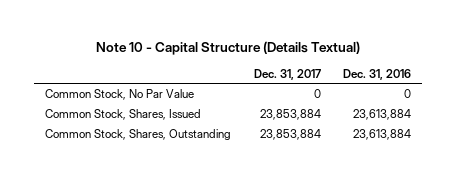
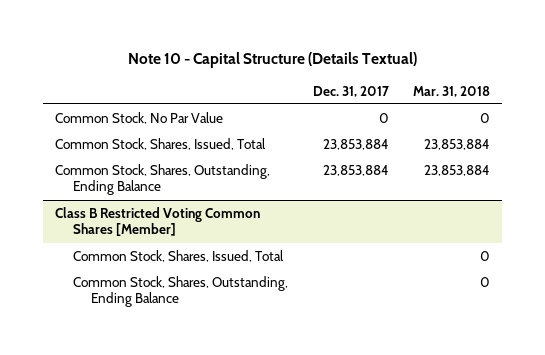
[343,68,412,80] Dec. 31, 2016 -> none
none -> [412,85,490,97] Mar. 31, 2018
[45,109,202,121] Common Stock, Shares, Issued -> [55,137,267,150] Common Stock, Shares, Issued, Total
[45,129,232,141] Common Stock, Shares, Outstanding -> [55,163,271,196] Common Stock, Shares, Outstanding, Ending Balance
none -> [55,206,261,237] Class B Restricted Voting Common Shares [Member]
none -> [73,249,285,262] Common Stock, Shares, Issued, Total
none -> [73,275,289,308] Common Stock, Shares, Outstanding, Ending Balance

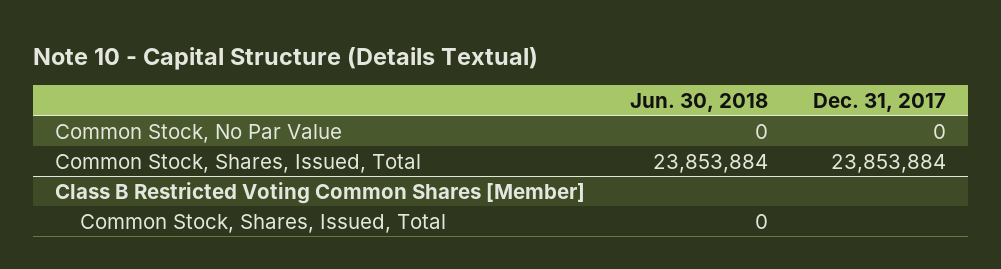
[412,85,490,97] Mar. 31, 2018 -> none
none -> [630,92,769,112] Jun. 30, 2018
[55,163,271,196] Common Stock, Shares, Outstanding, Ending Balance -> none
[73,275,289,308] Common Stock, Shares, Outstanding, Ending Balance -> none

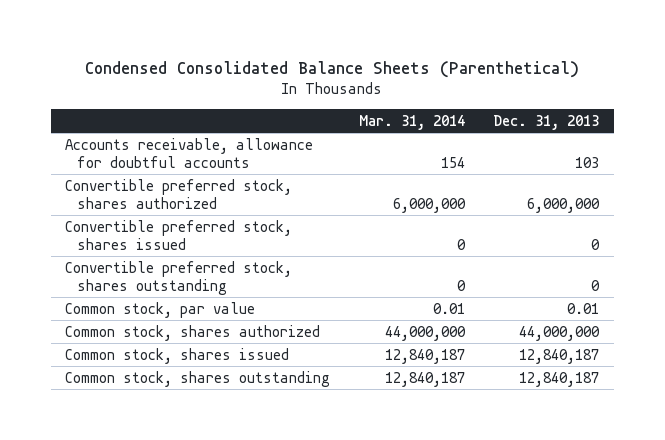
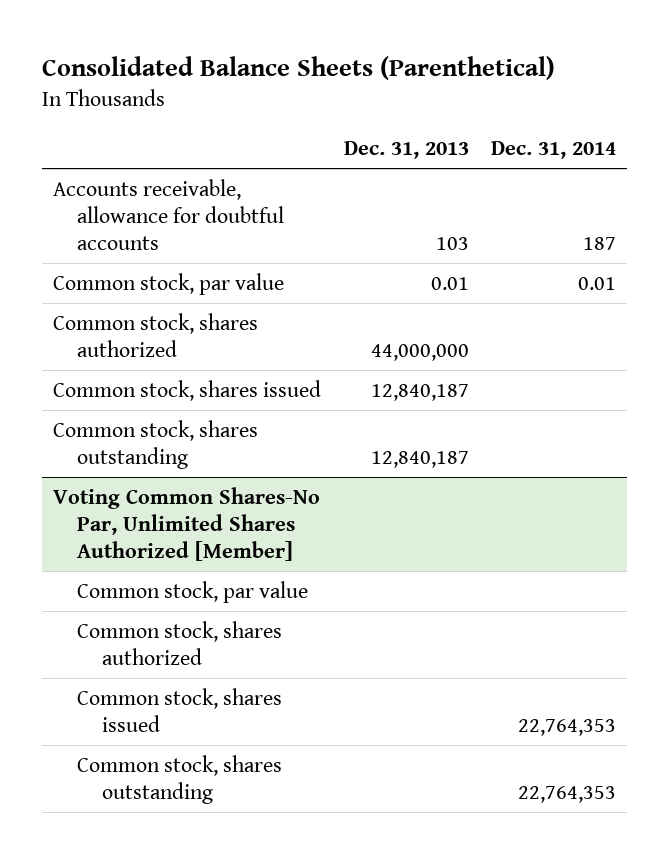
[85,61,580,79] Condensed Consolidated Balance Sheets (Parenthetical) -> [41,56,555,81] Consolidated Balance Sheets (Parenthetical)
[358,114,465,130] Mar. 31, 2014 -> none
none -> [491,141,617,160] Dec. 31, 2014
[65,178,293,209] Convertible preferred stock, shares authorized -> none
[65,219,293,250] Convertible preferred stock, shares issued -> none
[65,260,293,295] Convertible preferred stock, shares outstanding -> none
none -> [52,486,320,561] Voting Common Shares-No Par, Unlimited Shares Authorized [Member]
none -> [77,580,309,603] Common stock, par value
none -> [77,620,283,665] Common stock, shares authorized
none -> [77,687,283,732] Common stock, shares issued
none -> [77,754,283,804] Common stock, shares outstanding

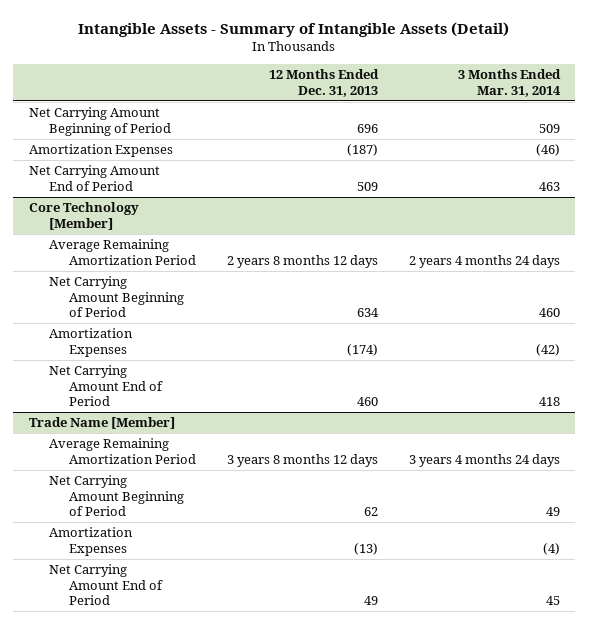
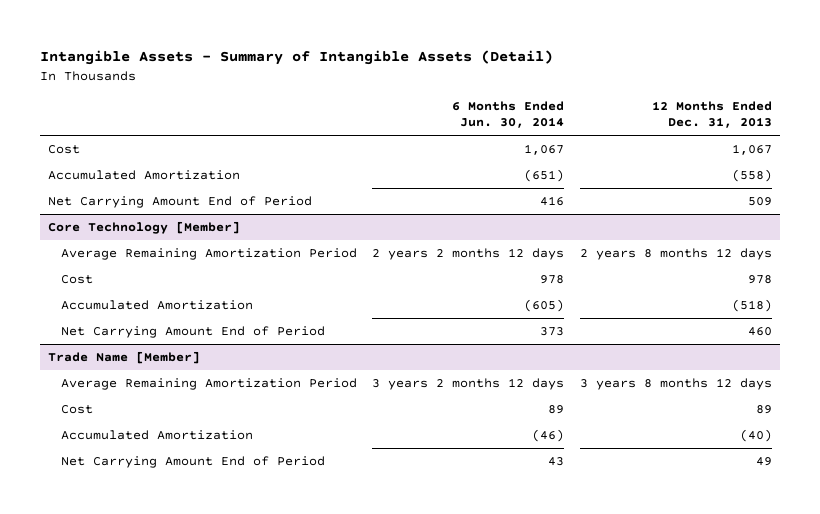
[457,69,561,97] 3 Months Ended Mar. 31, 2014 -> none
none -> [452,101,565,129] 6 Months Ended Jun. 30, 2014
[28,107,171,136] Net Carrying Amount Beginning of Period -> none
[28,144,173,158] Amortization Expenses -> none
none -> [47,144,80,154] Cost
none -> [47,169,240,180] Accumulated Amortization
[48,276,184,318] Net Carrying Amount Beginning of Period -> none
[48,328,133,357] Amortization Expenses -> none
none -> [60,274,93,284] Cost
none -> [60,299,253,310] Accumulated Amortization
[48,475,184,517] Net Carrying Amount Beginning of Period -> none
[48,527,133,556] Amortization Expenses -> none
none -> [60,404,93,414] Cost
none -> [60,429,253,440] Accumulated Amortization

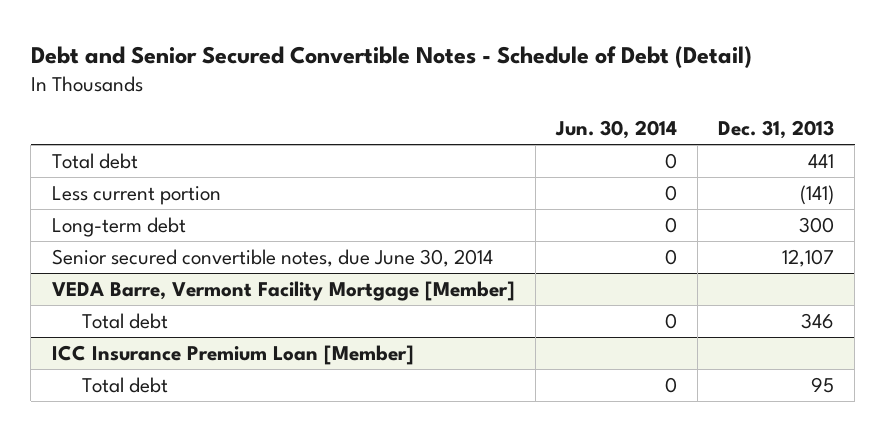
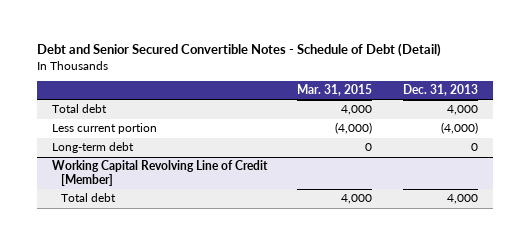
[554,120,677,140] Jun. 30, 2014 -> none
none -> [297,84,373,97] Mar. 31, 2015
[51,249,493,268] Senior secured convertible notes, due June 30, 2014 -> none
[51,281,515,302] VEDA Barre, Vermont Facility Mortgage [Member] -> none
[51,345,414,366] ICC Insurance Premium Loan [Member] -> none
[82,377,169,394] Total debt -> none
[807,154,834,169] 441 -> [446,105,478,116] 4,000
[799,185,834,206] (141) -> [440,122,478,135] (4,000)
[798,217,834,234] 300 -> [470,143,478,152] 0
none -> [51,160,268,186] Working Capital Revolving Line of Credit [Member]
[800,313,834,330] 346 -> [446,194,478,205] 4,000

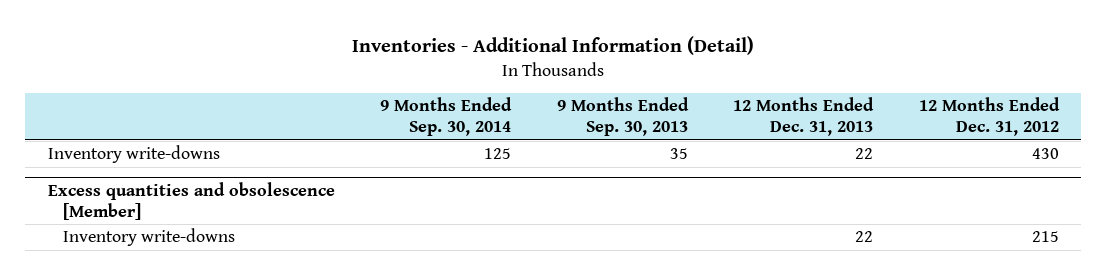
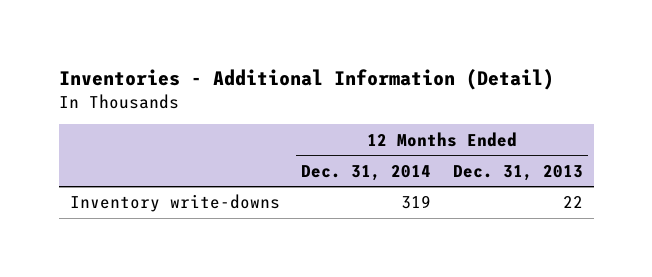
[380,97,513,137] 9 Months Ended Sep. 30, 2014 -> none
[556,97,689,137] 9 Months Ended Sep. 30, 2013 -> none
[918,97,1060,137] 12 Months Ended Dec. 31, 2012 -> none
none -> [301,164,432,181] Dec. 31, 2014
[47,181,335,220] Excess quantities and obsolescence [Member] -> none
[63,228,236,247] Inventory write-downs -> none

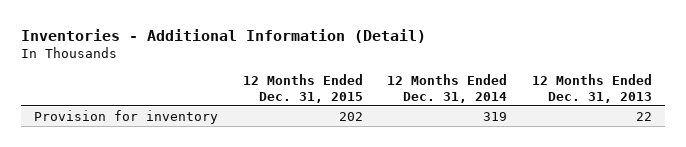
none -> [242,74,363,103] 12 Months Ended Dec. 31, 2015
[69,194,280,213] Inventory write-downs -> [33,110,218,125] Provision for inventory

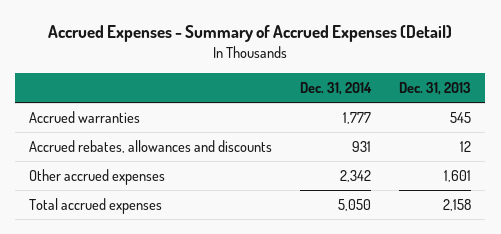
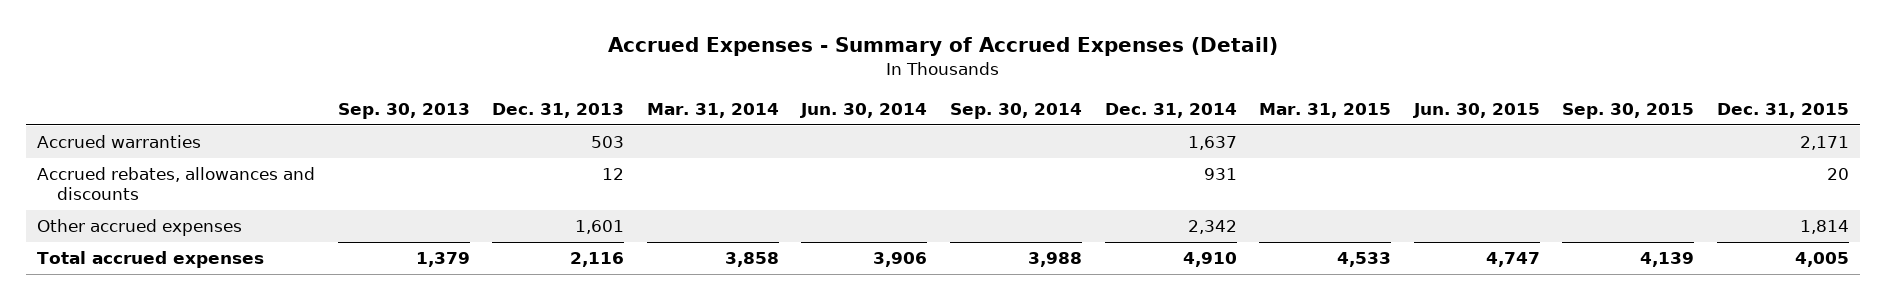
none -> [337,102,470,119] Sep. 30, 2013
none -> [646,102,779,118] Mar. 31, 2014
none -> [800,102,928,118] Jun. 30, 2014
none -> [949,102,1082,119] Sep. 30, 2014
none -> [1259,102,1392,118] Mar. 31, 2015
none -> [1412,102,1540,118] Jun. 30, 2015
none -> [1562,102,1695,119] Sep. 30, 2015
none -> [1716,102,1849,118] Dec. 31, 2015
[343,112,372,125] 1,777 -> [1187,136,1237,151] 1,637
[450,112,472,124] 545 -> [591,136,625,149] 503
[338,199,372,212] 5,050 -> [1182,252,1237,268] 4,910
[443,199,472,212] 2,158 -> [570,252,625,268] 2,116

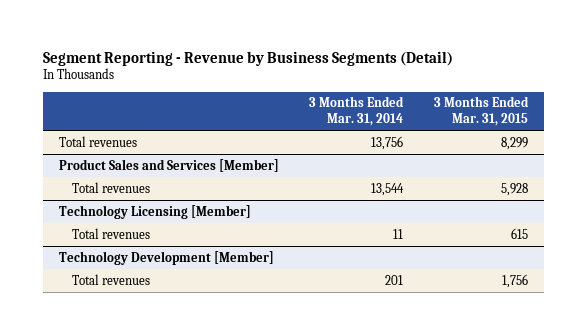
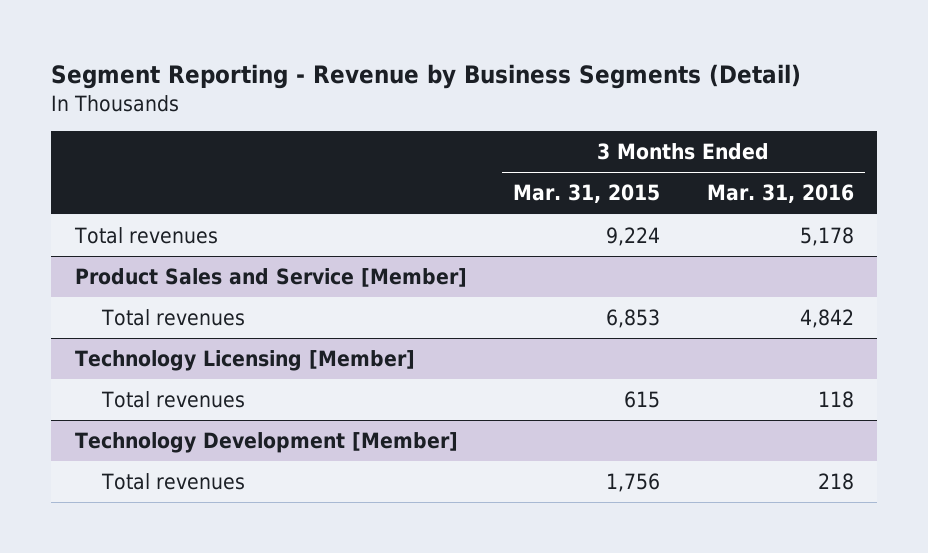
[309,96,405,126] 3 Months Ended Mar. 31, 2014 -> none
none -> [706,184,854,204] Mar. 31, 2016
[501,136,529,150] 8,299 -> [606,227,661,247] 9,224
[58,158,279,172] Product Sales and Services [Member] -> [74,268,467,288] Product Sales and Service [Member]
[501,182,529,196] 5,928 -> [606,309,661,329] 6,853

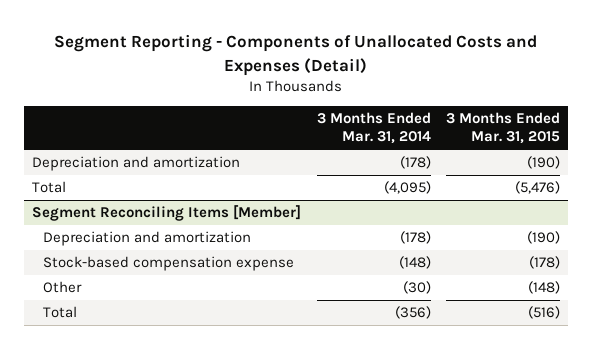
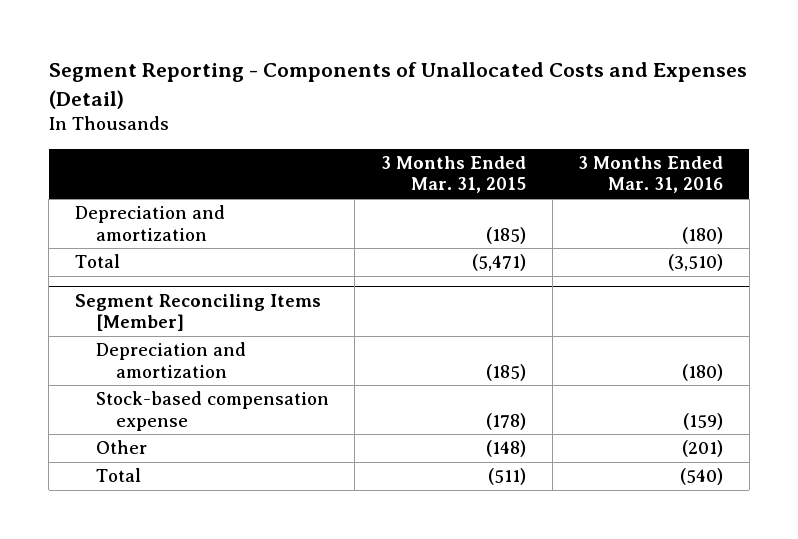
[316,111,431,145] 3 Months Ended Mar. 31, 2014 -> none
none -> [578,156,724,194] 3 Months Ended Mar. 31, 2016
[527,156,561,170] (190) -> [485,226,526,244] (185)
[515,181,561,195] (5,476) -> [471,254,526,272] (5,471)
[527,231,561,245] (190) -> [485,363,526,381] (185)
[528,306,561,320] (516) -> [487,468,526,486] (511)

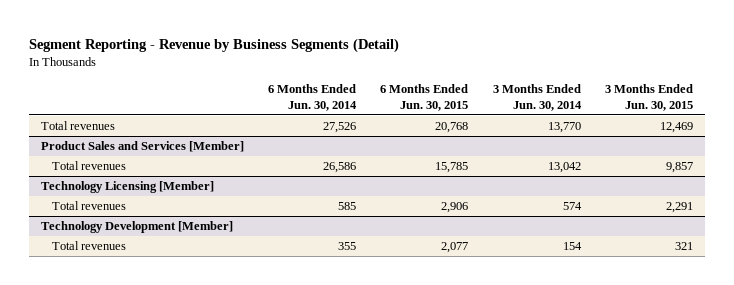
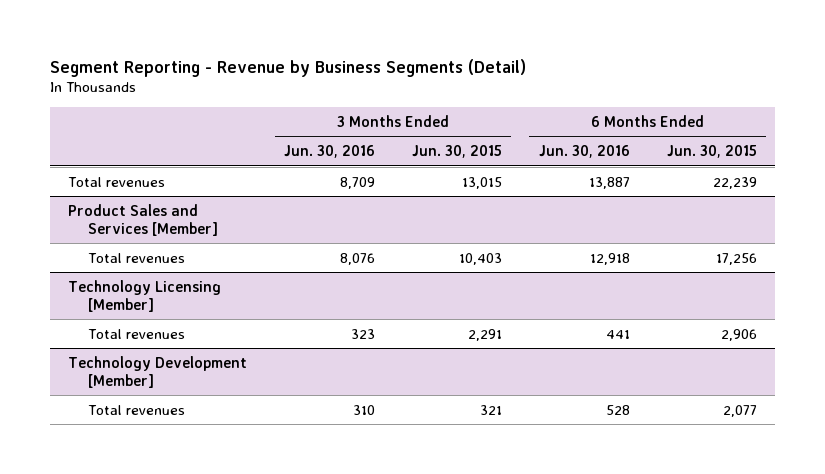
[268,83,358,112] 6 Months Ended Jun. 30, 2014 -> none
[492,83,582,112] 3 Months Ended Jun. 30, 2014 -> none
none -> [283,144,375,158] Jun. 30, 2016
none -> [538,144,630,158] Jun. 30, 2016
[435,122,469,134] 20,768 -> [712,176,757,189] 22,239
[659,122,693,134] 12,469 -> [461,176,502,189] 13,015
[435,162,469,174] 15,785 -> [715,252,757,265] 17,256
[665,162,693,174] 9,857 -> [458,252,502,265] 10,403

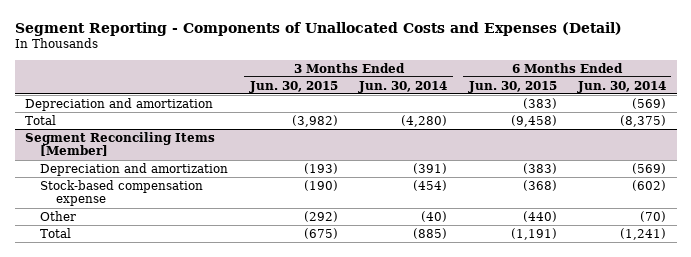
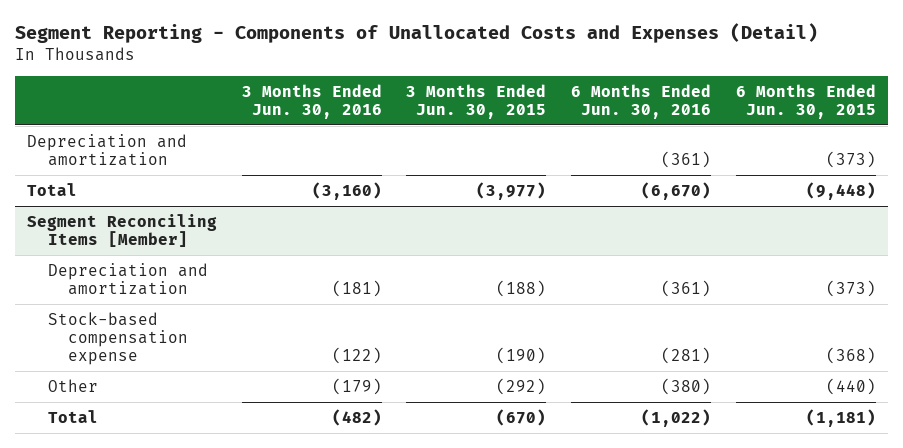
[358,80,448,93] Jun. 30, 2014 -> none
[577,80,667,93] Jun. 30, 2014 -> none
none -> [241,83,382,119] 3 Months Ended Jun. 30, 2016
none -> [570,83,711,119] 6 Months Ended Jun. 30, 2016
[522,97,557,109] (383) -> [825,151,876,169] (373)
[291,114,338,127] (3,982) -> [476,181,547,200] (3,977)
[510,114,557,127] (9,458) -> [805,181,876,200] (9,448)
[303,162,338,174] (193) -> [496,280,547,298] (188)
[522,162,557,174] (383) -> [825,280,876,298] (373)
[303,227,338,239] (675) -> [496,408,547,426] (670)
[510,227,557,240] (1,191) -> [805,408,876,427] (1,181)

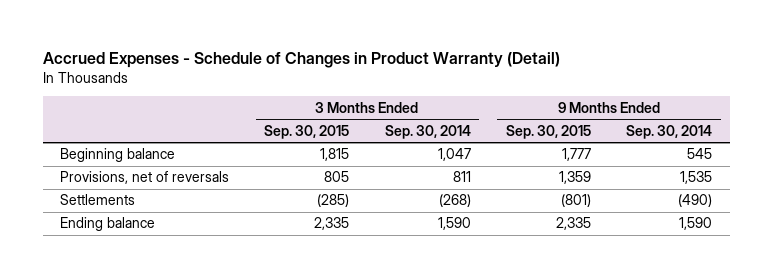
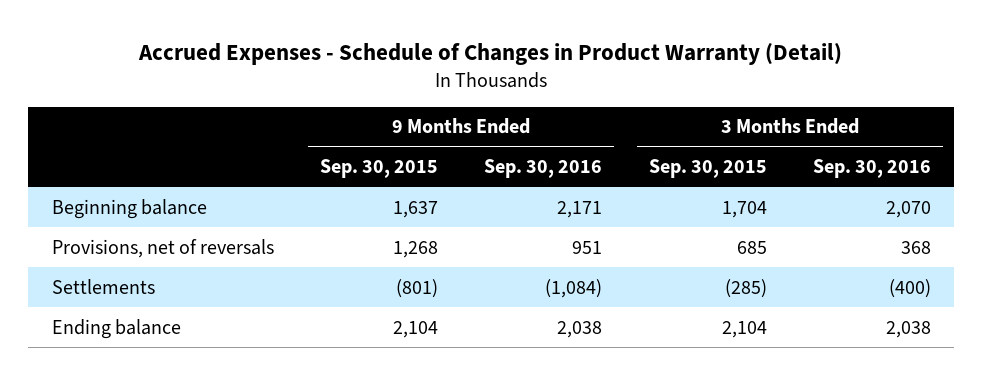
[384,124,471,139] Sep. 30, 2014 -> none
[625,124,712,139] Sep. 30, 2014 -> none
none -> [484,159,603,179] Sep. 30, 2016
none -> [813,159,932,179] Sep. 30, 2016
[320,148,350,162] 1,815 -> [721,200,767,218] 1,704
[561,148,591,162] 1,777 -> [393,200,439,218] 1,637
[324,171,350,183] 805 -> [736,240,767,254] 685
[558,171,591,185] 1,359 -> [393,240,439,258] 1,268
[314,217,350,231] 2,335 -> [721,320,767,338] 2,104
[555,217,591,231] 2,335 -> [393,320,439,338] 2,104

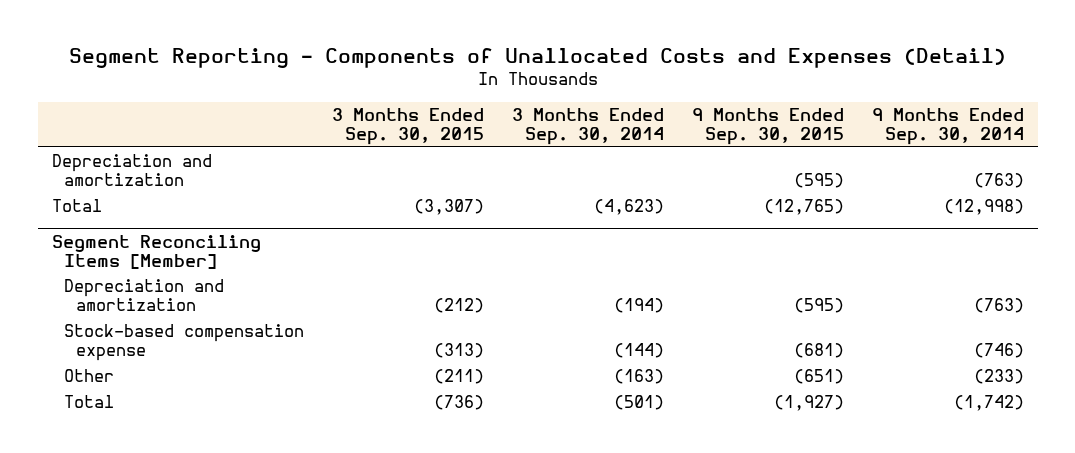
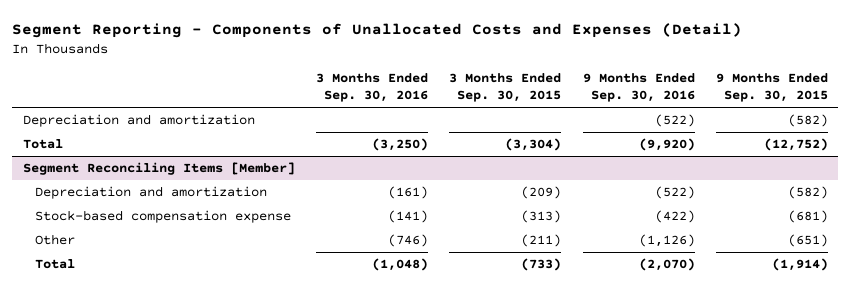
[511,107,664,145] 3 Months Ended Sep. 30, 2014 -> none
[871,107,1024,145] 9 Months Ended Sep. 30, 2014 -> none
none -> [315,73,428,103] 3 Months Ended Sep. 30, 2016
none -> [582,73,695,103] 9 Months Ended Sep. 30, 2016
[793,173,844,189] (595) -> [787,114,828,128] (582)
[413,199,484,216] (3,307) -> [505,138,562,152] (3,304)
[763,199,844,216] (12,765) -> [763,138,828,152] (12,752)
[433,298,484,314] (212) -> [521,186,562,200] (209)
[793,298,844,314] (595) -> [787,186,828,200] (582)
[433,395,484,411] (736) -> [521,258,562,272] (733)
[773,395,844,412] (1,927) -> [771,258,828,272] (1,914)

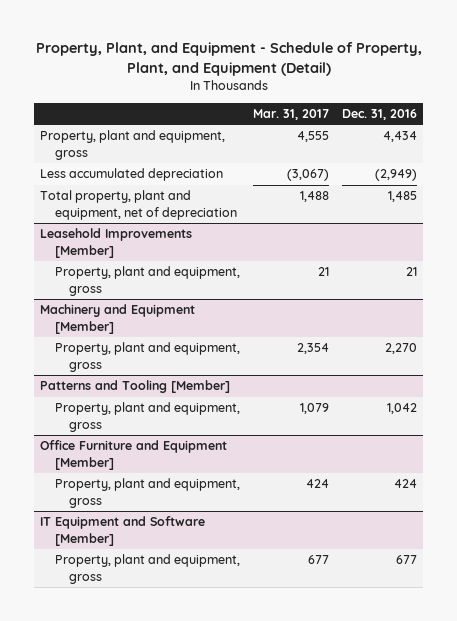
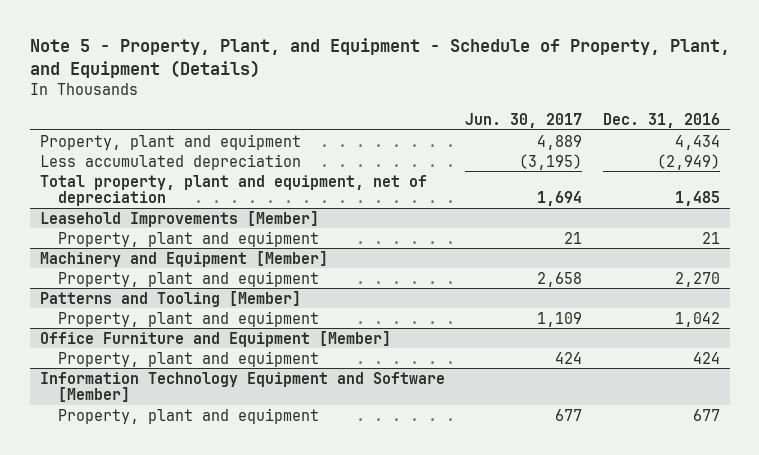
[35,42,422,76] Property, Plant, and Equipment - Schedule of Property, Plant, and Equipment (Detail) -> [29,38,730,78] Note 5 - Property, Plant, and Equipment - Schedule of Property, Plant, and Equipment (Details)
[252,108,329,120] Mar. 31, 2017 -> none
none -> [465,112,583,128] Jun. 30, 2017
[40,130,226,160] Property, plant and equipment, gross -> [39,133,301,150] Property, plant and equipment
[54,266,240,296] Property, plant and equipment, gross -> [58,230,320,247] Property, plant and equipment
[54,342,240,372] Property, plant and equipment, gross -> [58,270,320,287] Property, plant and equipment
[54,402,240,432] Property, plant and equipment, gross -> [58,310,320,327] Property, plant and equipment
[54,478,240,508] Property, plant and equipment, gross -> [58,350,320,367] Property, plant and equipment
[40,516,206,546] IT Equipment and Software [Member] -> [39,371,445,403] Information Technology Equipment and Software [Member]
[54,554,240,584] Property, plant and equipment, gross -> [58,407,320,424] Property, plant and equipment

